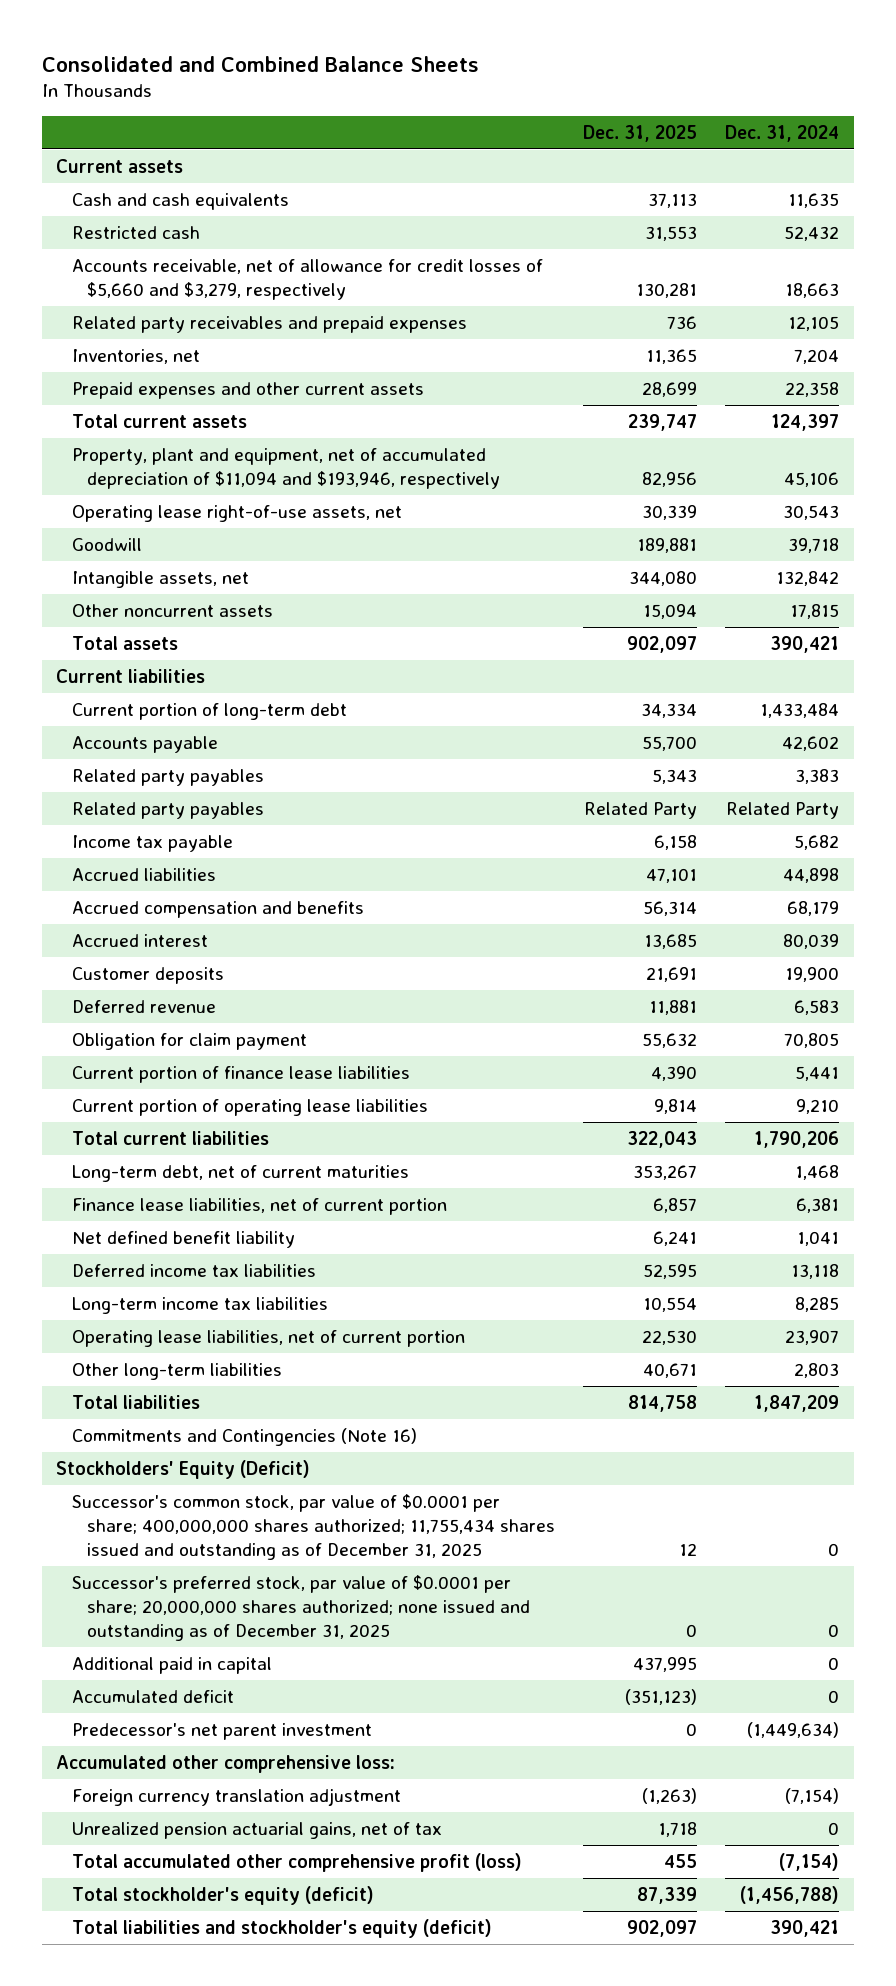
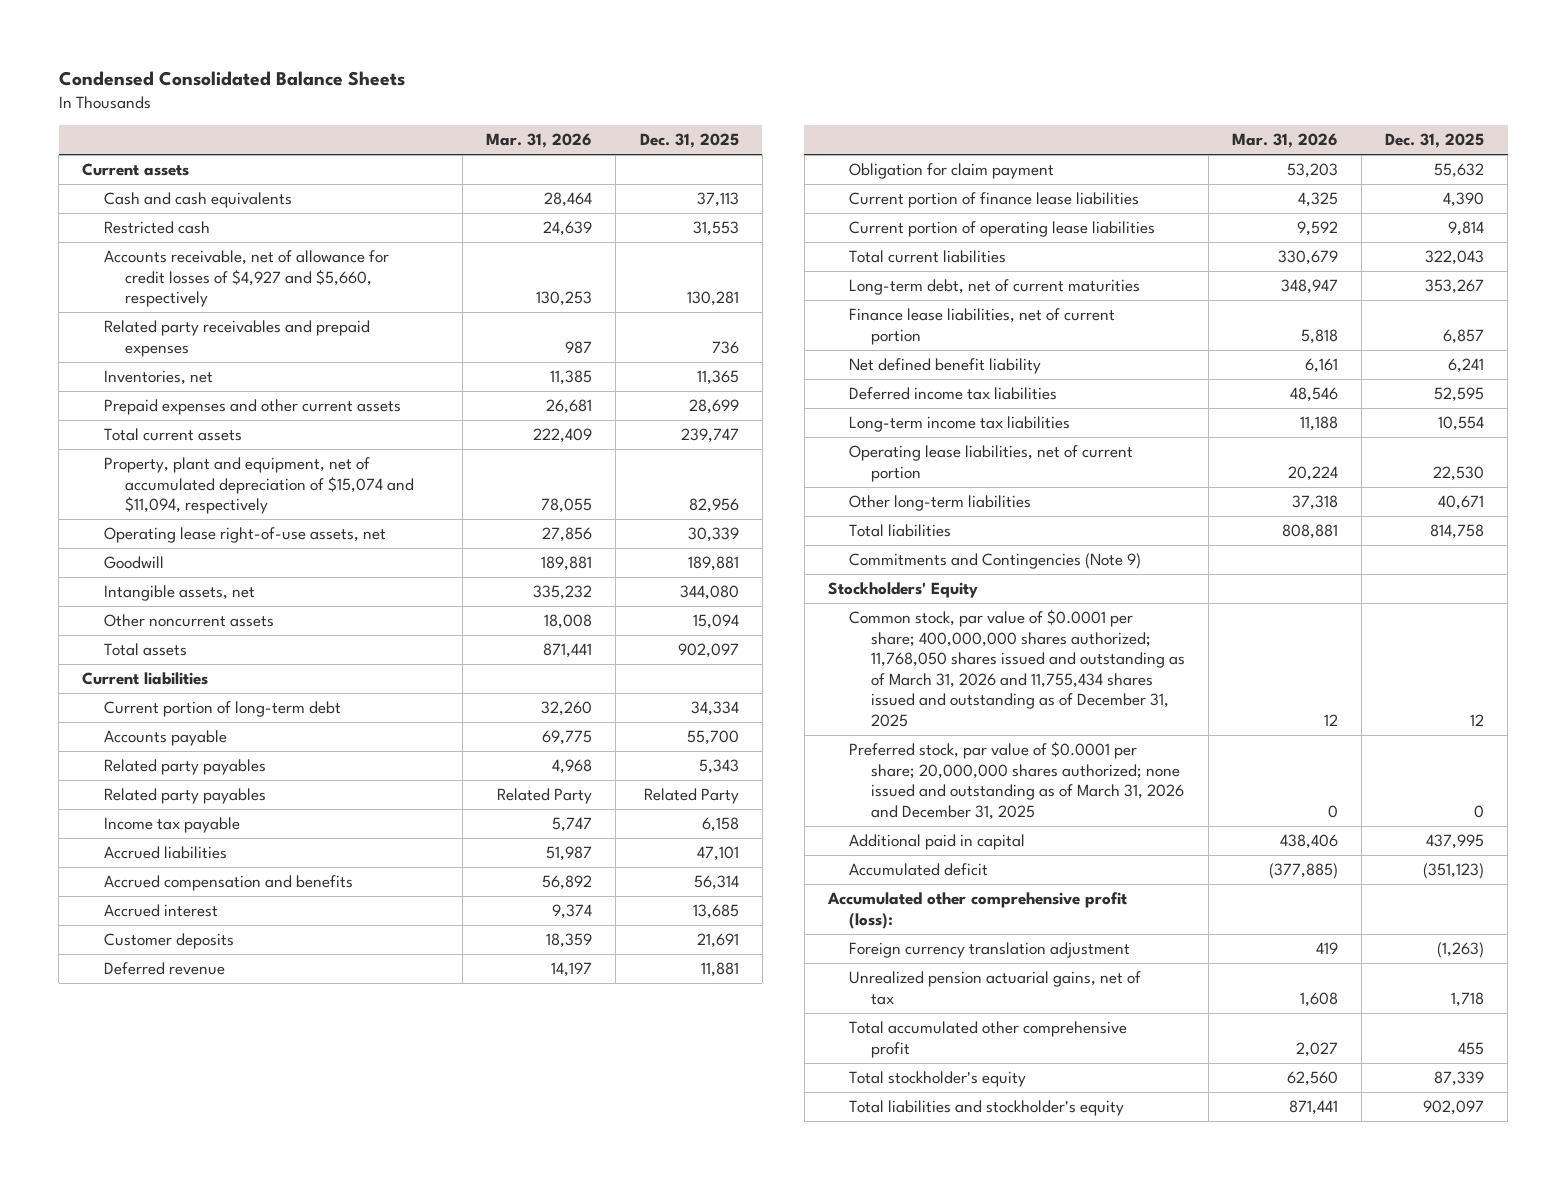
[42,55,480,72] Consolidated and Combined Balance Sheets -> [58,71,405,87] Condensed Consolidated Balance Sheets
[725,125,840,143] Dec. 31, 2024 -> none
none -> [486,132,593,148] Mar. 31, 2026
[71,258,543,301] Accounts receivable, net of allowance for credit losses of $5,660 and $3,279, respectively -> [103,250,389,308] Accounts receivable, net of allowance for credit losses of $4,927 and $5,660, respectively
[71,447,500,490] Property, plant and equipment, net of accumulated depreciation of $11,094 and $193,946, respectively -> [103,457,415,515] Property, plant and equipment, net of accumulated depreciation of $15,074 and $11,094, respectively
[71,1427,417,1446] Commitments and Contingencies (Note 16) -> [849,553,1142,570] Commitments and Contingencies (Note 9)
[56,1459,311,1479] Stockholders' Equity (Deficit) -> [827,582,978,599] Stockholders' Equity
[71,1493,555,1561] Successor's common stock, par value of $0.0001 per share; 400,000,000 shares authorized; 11,755,434 shares issued and outstanding as of December 31, 2025 -> [849,609,1185,727] Common stock, par value of $0.0001 per share; 400,000,000 shares authorized; 11,768,050 shares issued and outstanding as of March 31, 2026 and 11,755,434 shares issued and outstanding as of December 31, 2025
[71,1574,530,1642] Successor's preferred stock, par value of $0.0001 per share; 20,000,000 shares authorized; none issued and outstanding as of December 31, 2025 -> [849,741,1184,820] Preferred stock, par value of $0.0001 per share; 20,000,000 shares authorized; none issued and outstanding as of March 31, 2026 and December 31, 2025
[71,1722,372,1740] Predecessor's net parent investment -> none
[56,1754,396,1773] Accumulated other comprehensive loss: -> [826,892,1127,929] Accumulated other comprehensive profit (loss):
[71,1852,522,1872] Total accumulated other comprehensive profit (loss) -> [849,1021,1128,1058] Total accumulated other comprehensive profit
[71,1885,374,1905] Total stockholder's equity (deficit) -> [849,1071,1027,1088] Total stockholder's equity
[71,1918,492,1938] Total liabilities and stockholder's equity (deficit) -> [849,1100,1125,1117] Total liabilities and stockholder's equity

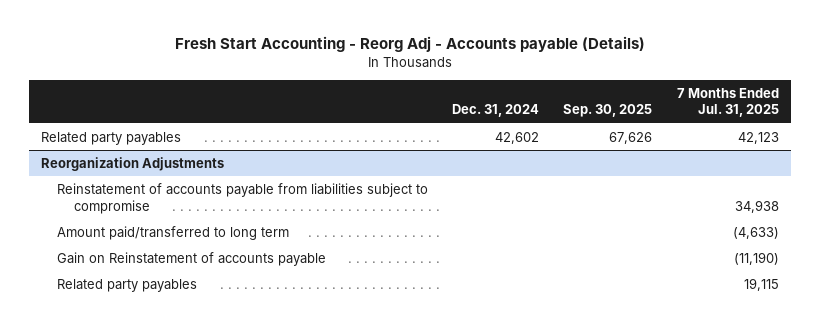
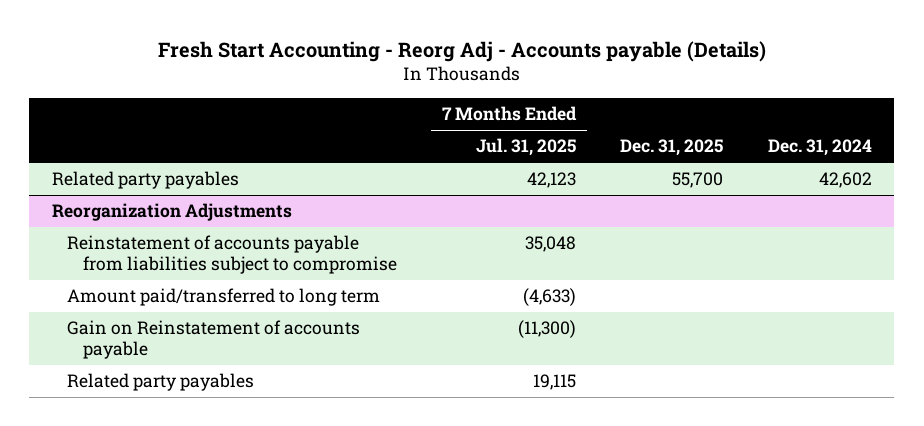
[563,104,653,118] Sep. 30, 2025 -> none
none -> [620,139,724,157] Dec. 31, 2025
[734,199,779,213] 34,938 -> [524,236,576,253] 35,048
[733,251,779,265] (11,190) -> [517,320,576,339] (11,300)

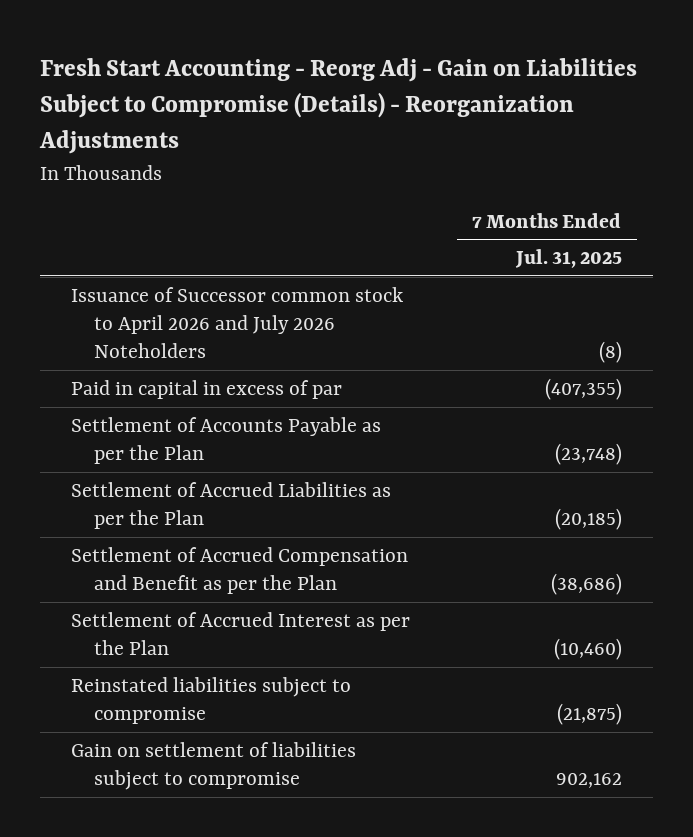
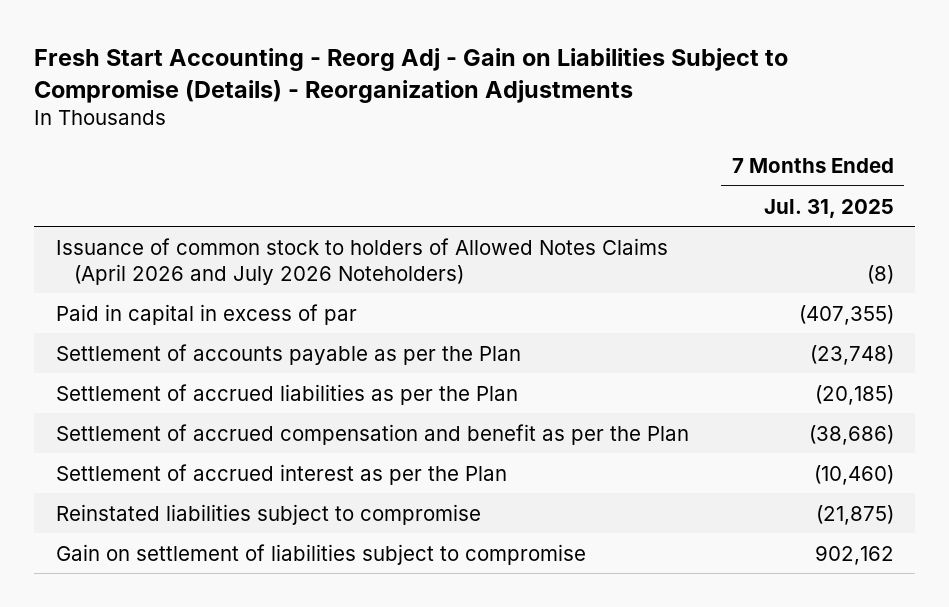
[71,286,404,359] Issuance of Successor common stock to April 2026 and July 2026 Noteholders -> [55,237,668,285] Issuance of common stock to holders of Allowed Notes Claims (April 2026 and July 2026 Noteholders)
[71,416,382,465] Settlement of Accounts Payable as per the Plan -> [55,343,521,365] Settlement of accounts payable as per the Plan
[71,481,392,530] Settlement of Accrued Liabilities as per the Plan -> [55,383,518,405] Settlement of accrued liabilities as per the Plan
[71,546,409,595] Settlement of Accrued Compensation and Benefit as per the Plan -> [55,423,689,445] Settlement of accrued compensation and benefit as per the Plan
[71,611,411,656] Settlement of Accrued Interest as per the Plan -> [55,463,507,485] Settlement of accrued interest as per the Plan

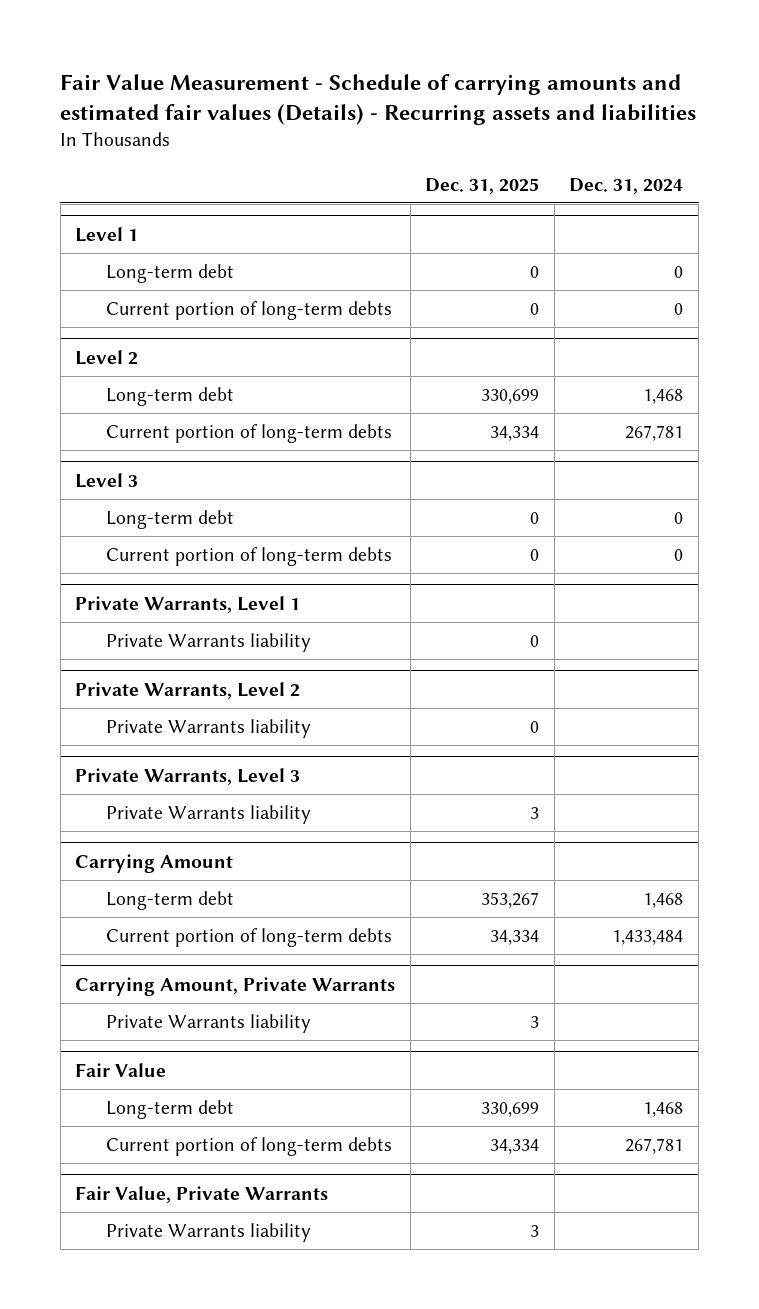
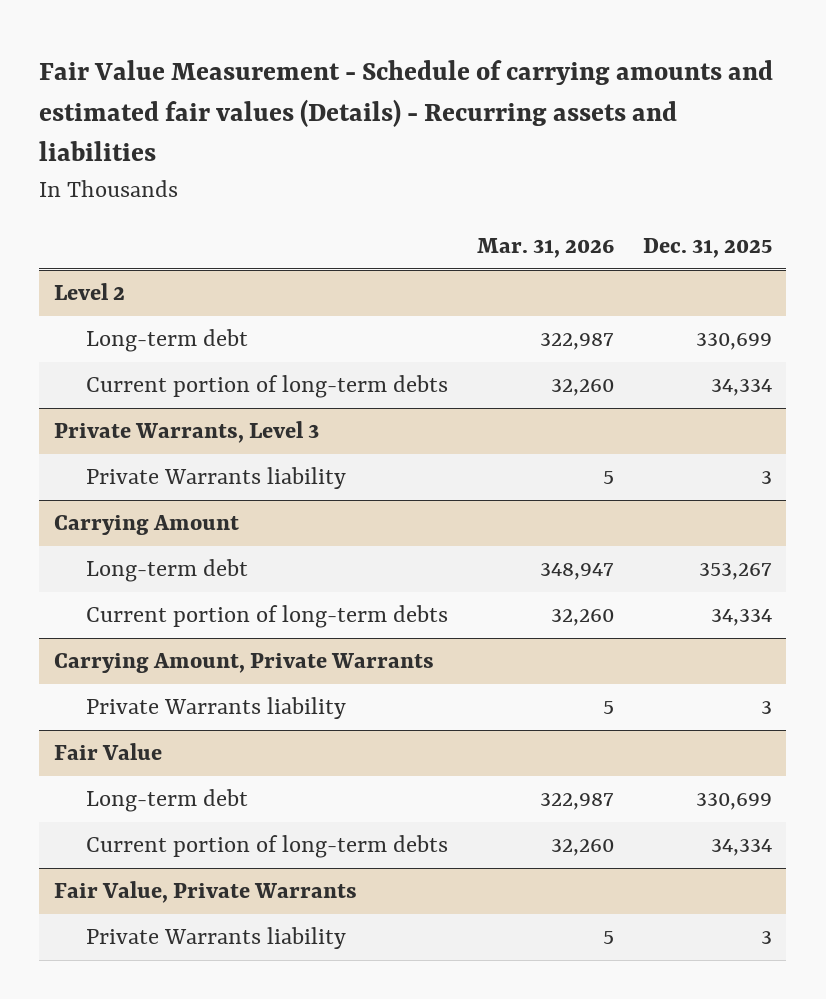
[569,177,684,194] Dec. 31, 2024 -> none
none -> [477,238,615,259] Mar. 31, 2026
[75,226,139,242] Level 1 -> none
[105,263,234,283] Long-term debt -> none
[105,300,392,320] Current portion of long-term debts -> none
[75,472,139,488] Level 3 -> none
[105,509,234,529] Long-term debt -> none
[105,546,392,566] Current portion of long-term debts -> none
[75,595,301,613] Private Warrants, Level 1 -> none
[105,632,311,652] Private Warrants liability -> none
[75,681,301,699] Private Warrants, Level 2 -> none
[105,718,311,738] Private Warrants liability -> none

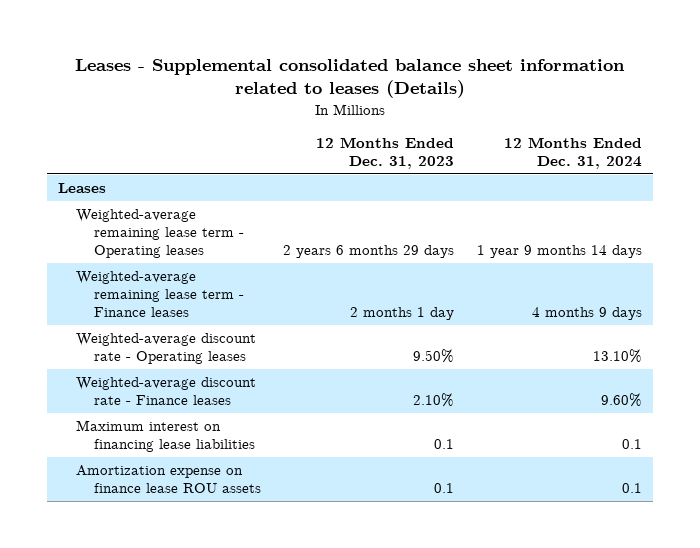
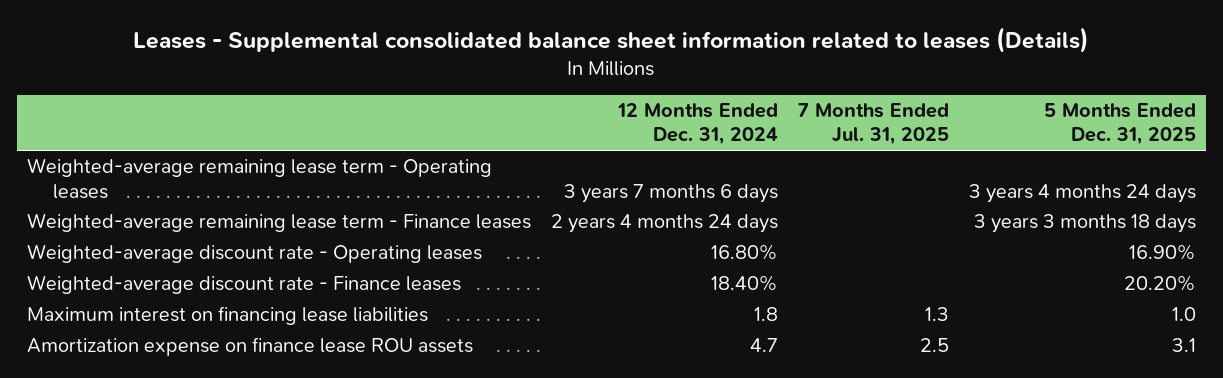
[316,136,455,170] 12 Months Ended Dec. 31, 2023 -> none
none -> [797,102,949,146] 7 Months Ended Jul. 31, 2025
none -> [1043,102,1196,146] 5 Months Ended Dec. 31, 2025
[58,183,107,194] Leases -> none
[477,245,643,259] 1 year 9 months 14 days -> [563,183,778,203] 3 years 7 months 6 days
[532,307,643,321] 4 months 9 days -> [550,214,778,234] 2 years 4 months 24 days
[593,349,643,364] 13.10% -> [710,244,778,261] 16.80%
[601,393,643,408] 9.60% -> [710,275,778,292] 18.40%
[622,439,643,450] 0.1 -> [753,307,778,322] 1.8
[622,483,643,494] 0.1 -> [749,338,778,353] 4.7

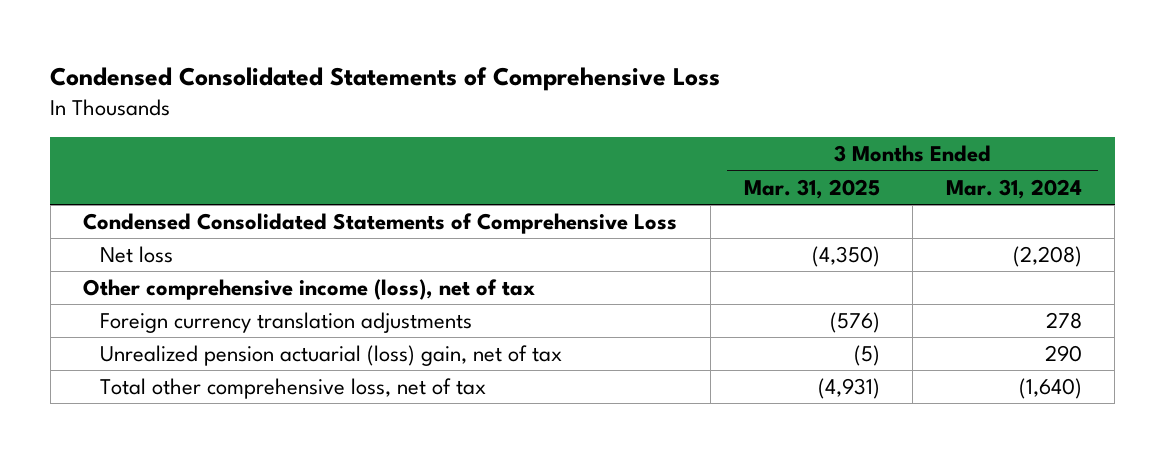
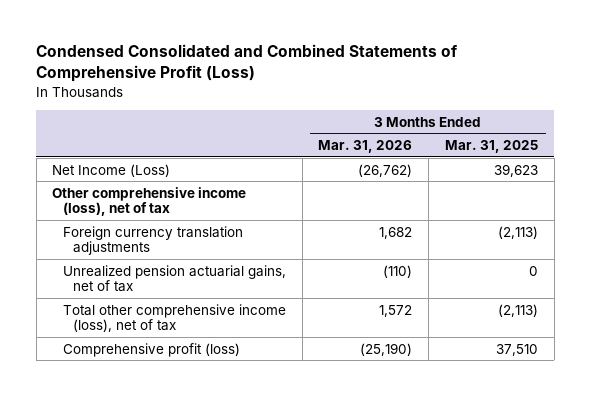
[50,66,721,91] Condensed Consolidated Statements of Comprehensive Loss -> [36,44,459,83] Condensed Consolidated and Combined Statements of Comprehensive Profit (Loss)
[945,178,1082,199] Mar. 31, 2024 -> none
none -> [318,140,413,154] Mar. 31, 2026
[83,213,678,235] Condensed Consolidated Statements of Comprehensive Loss -> none
[100,246,174,264] Net loss -> [52,163,171,177] Net Income (Loss)
[811,246,880,268] (4,350) -> [493,163,538,177] 39,623
[829,312,880,334] (576) -> [497,225,538,239] (2,113)
[100,345,563,367] Unrealized pension actuarial (loss) gain, net of tax -> [62,264,286,293] Unrealized pension actuarial gains, net of tax
[853,345,880,367] (5) -> [528,265,538,276] 0
none -> [62,303,286,333] Total other comprehensive income (loss), net of tax
[100,378,487,400] Total other comprehensive loss, net of tax -> [62,342,240,357] Comprehensive profit (loss)
[817,378,880,400] (4,931) -> [495,343,538,356] 37,510

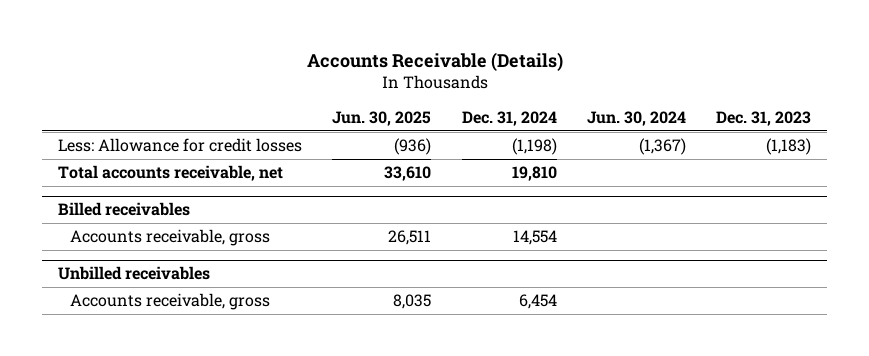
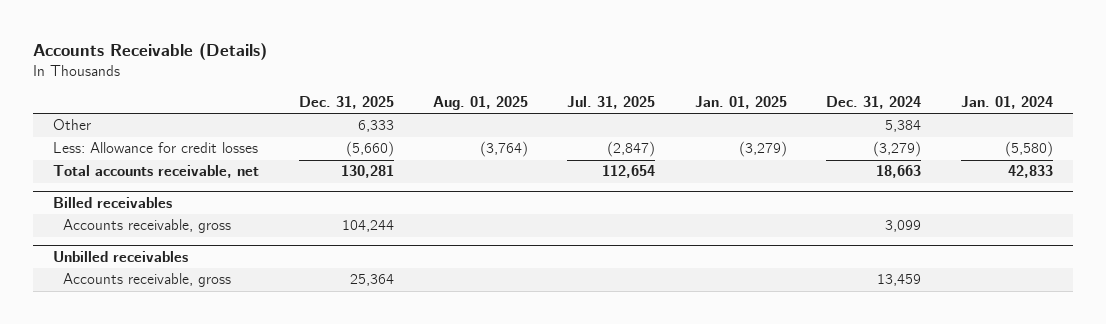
[332,111,432,127] Jun. 30, 2025 -> none
[586,111,686,127] Jun. 30, 2024 -> none
[716,111,812,127] Dec. 31, 2023 -> none
none -> [298,96,394,110] Dec. 31, 2025
none -> [433,96,529,111] Aug. 01, 2025
none -> [567,96,656,110] Jul. 31, 2025
none -> [694,96,787,110] Jan. 01, 2025
none -> [960,96,1053,110] Jan. 01, 2024
none -> [53,119,92,131] Other
[511,138,557,156] (1,198) -> [873,141,922,158] (3,279)
[511,166,557,182] 19,810 -> [876,165,922,179] 18,663
[512,230,557,246] 14,554 -> [885,220,922,233] 3,099
[518,294,557,310] 6,454 -> [877,274,922,287] 13,459

